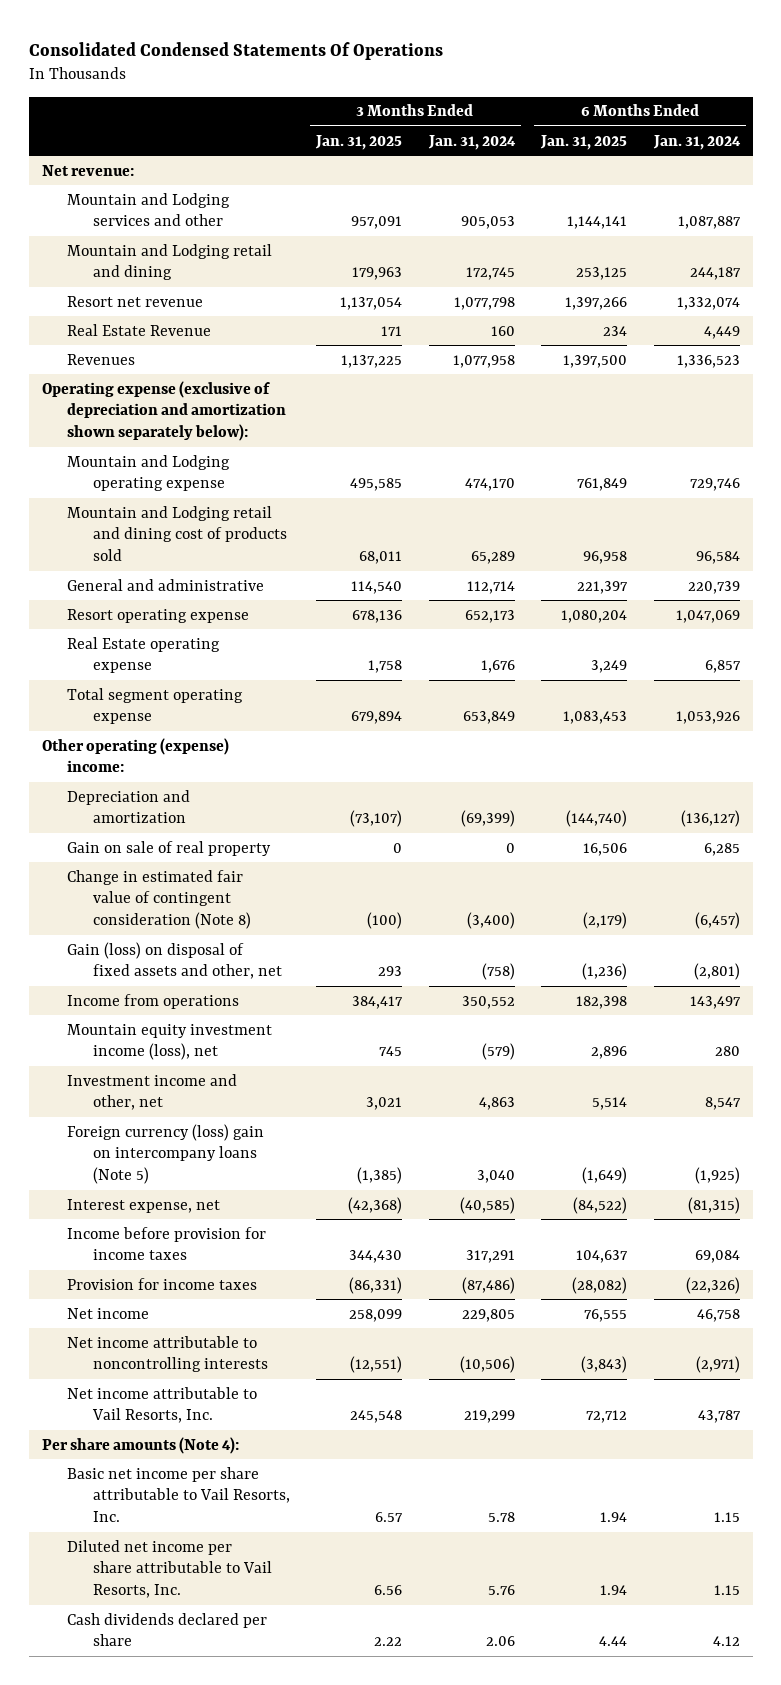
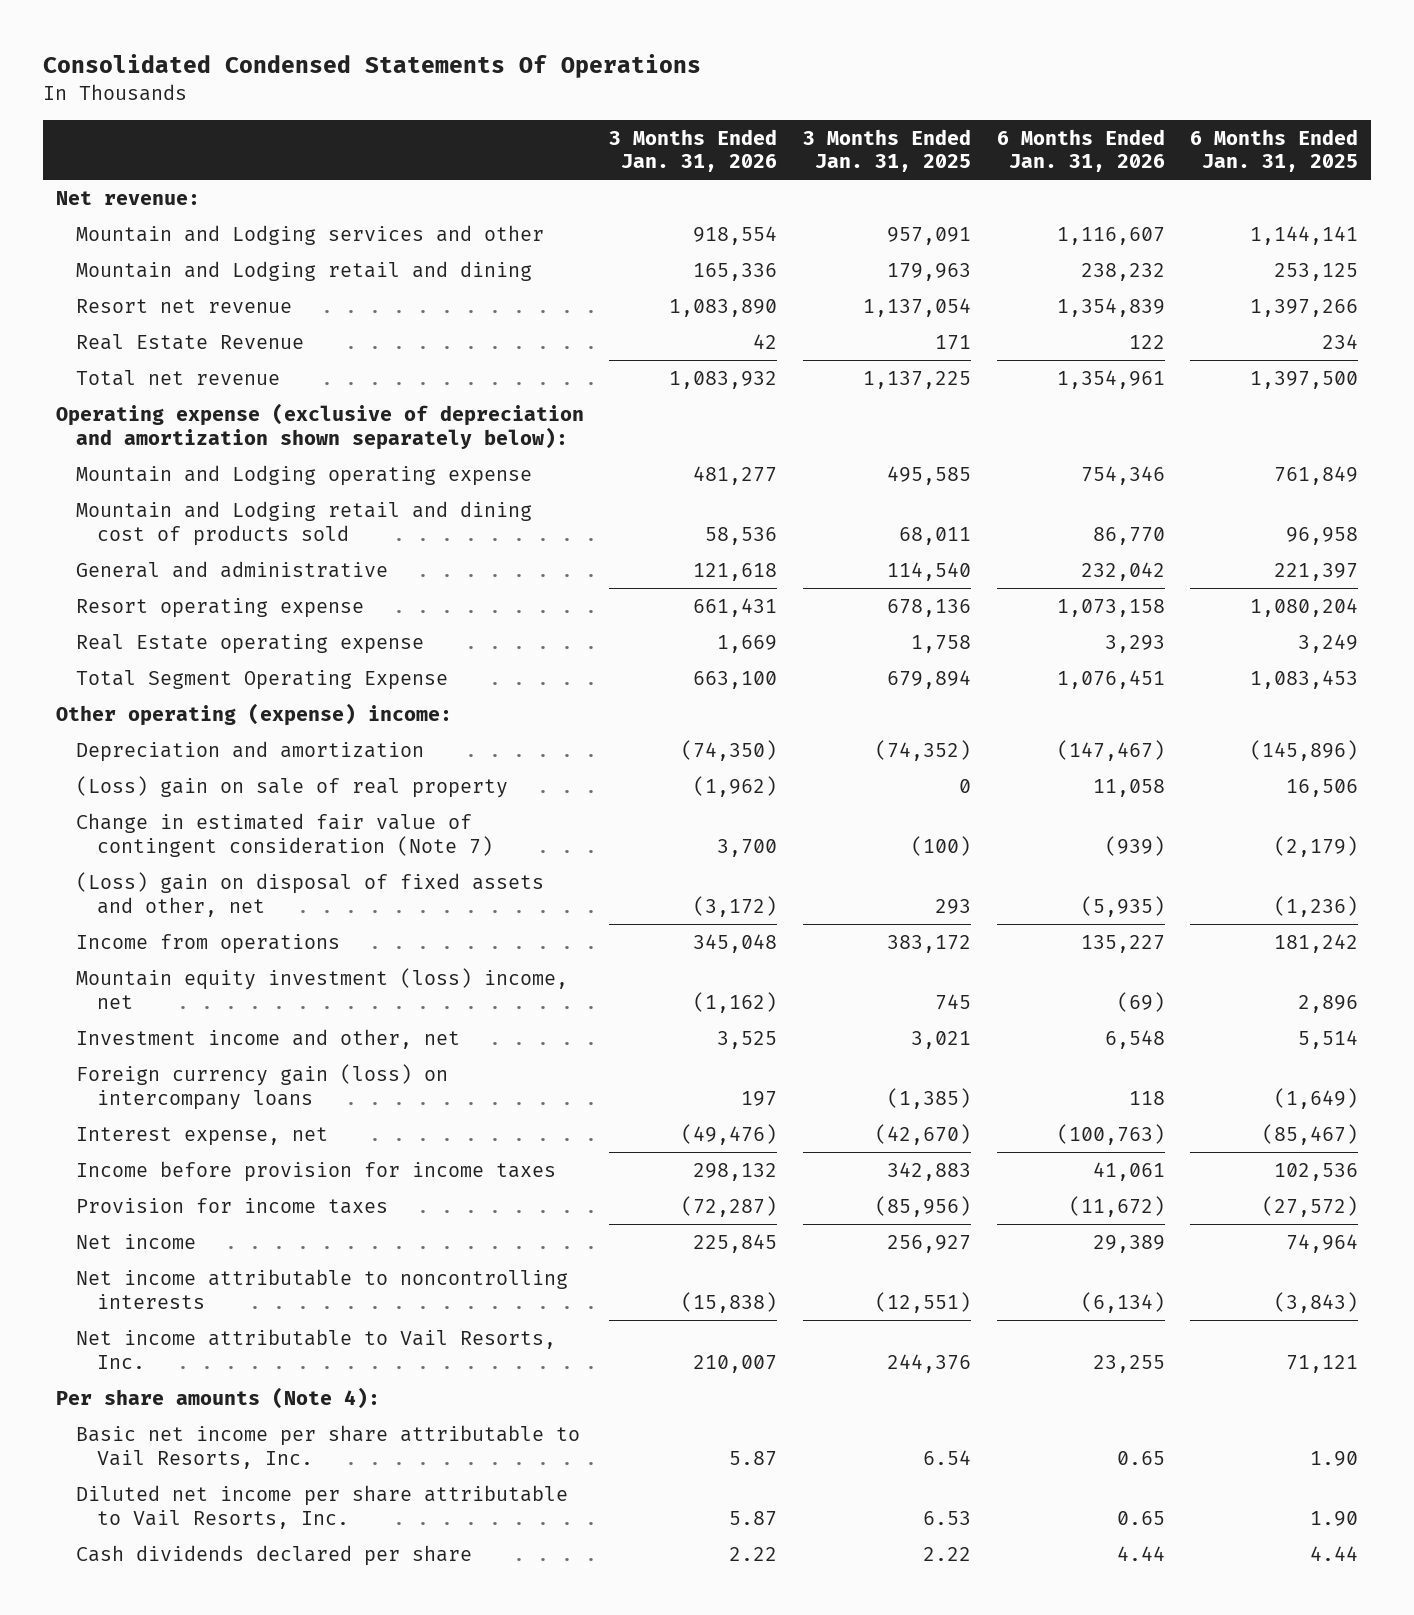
[427,134,516,150] Jan. 31, 2024 -> none
[652,134,741,150] Jan. 31, 2024 -> none
none -> [609,128,778,173] 3 Months Ended Jan. 31, 2026
none -> [996,128,1165,173] 6 Months Ended Jan. 31, 2026
[67,353,136,365] Revenues -> [76,369,281,386] Total net revenue
[67,687,244,725] Total segment operating expense -> [76,669,449,690] Total Segment Operating Expense
[350,810,403,828] (73,107) -> [875,739,972,761] (74,352)
[566,810,628,828] (144,740) -> [1250,739,1359,761] (145,896)
[67,840,272,856] Gain on sale of real property -> [76,775,509,798] (Loss) gain on sale of real property
[67,869,251,929] Change in estimated fair value of contingent consideration (Note 8) -> [76,812,494,857] Change in estimated fair value of contingent consideration (Note 7)
[67,941,282,980] Gain (loss) on disposal of fixed assets and other, net -> [76,871,545,917] (Loss) gain on disposal of fixed assets and other, net
[352,995,404,1009] 384,417 -> [887,934,972,953] 383,172
[576,995,628,1009] 182,398 -> [1274,933,1359,953] 181,242
[67,1023,273,1061] Mountain equity investment income (loss), net -> [76,967,569,1009] Mountain equity investment (loss) income, net
[67,1123,265,1184] Foreign currency (loss) gain on intercompany loans (Note 5) -> [76,1063,449,1110] Foreign currency gain (loss) on intercompany loans
[348,1196,403,1214] (42,368) -> [875,1123,972,1145] (42,670)
[573,1196,628,1214] (84,522) -> [1262,1123,1359,1145] (85,467)
[349,1250,403,1264] 344,430 -> [887,1161,972,1181] 342,883
[576,1250,629,1264] 104,637 -> [1274,1162,1359,1181] 102,536
[349,1276,403,1294] (86,331) -> [875,1195,972,1217] (85,956)
[572,1276,628,1294] (28,082) -> [1262,1195,1359,1217] (27,572)
[349,1308,403,1322] 258,099 -> [887,1234,972,1253] 256,927
[584,1308,628,1322] 76,555 -> [1286,1233,1359,1253] 74,964
[350,1410,403,1424] 245,548 -> [887,1353,972,1373] 244,376
[586,1410,628,1424] 72,712 -> [1286,1354,1359,1373] 71,121
[375,1511,404,1522] 6.57 -> [923,1449,972,1465] 6.54
[600,1511,628,1522] 1.94 -> [1310,1450,1359,1466] 1.90
[374,1584,403,1595] 6.56 -> [923,1510,972,1525] 6.53
[600,1584,628,1595] 1.94 -> [1310,1510,1359,1526] 1.90

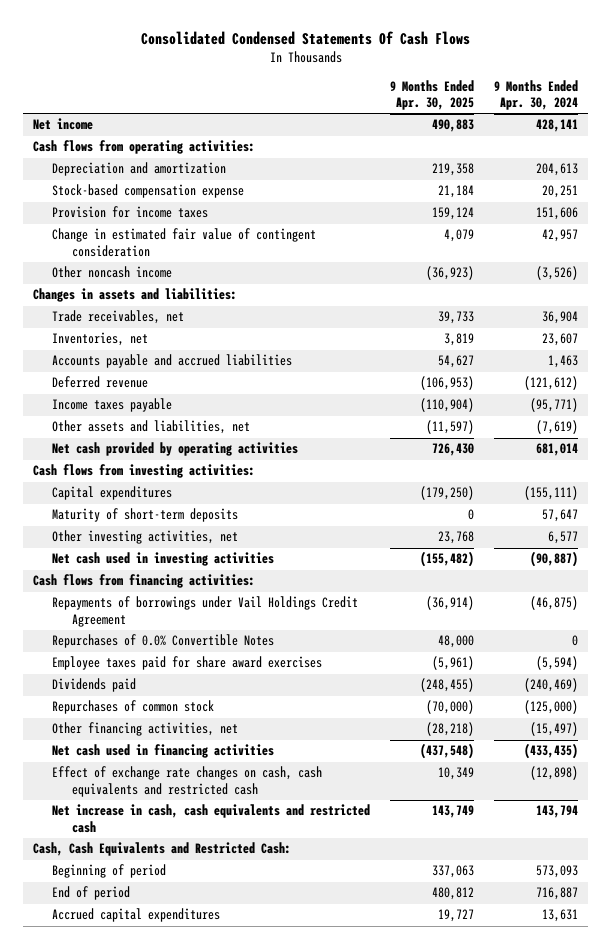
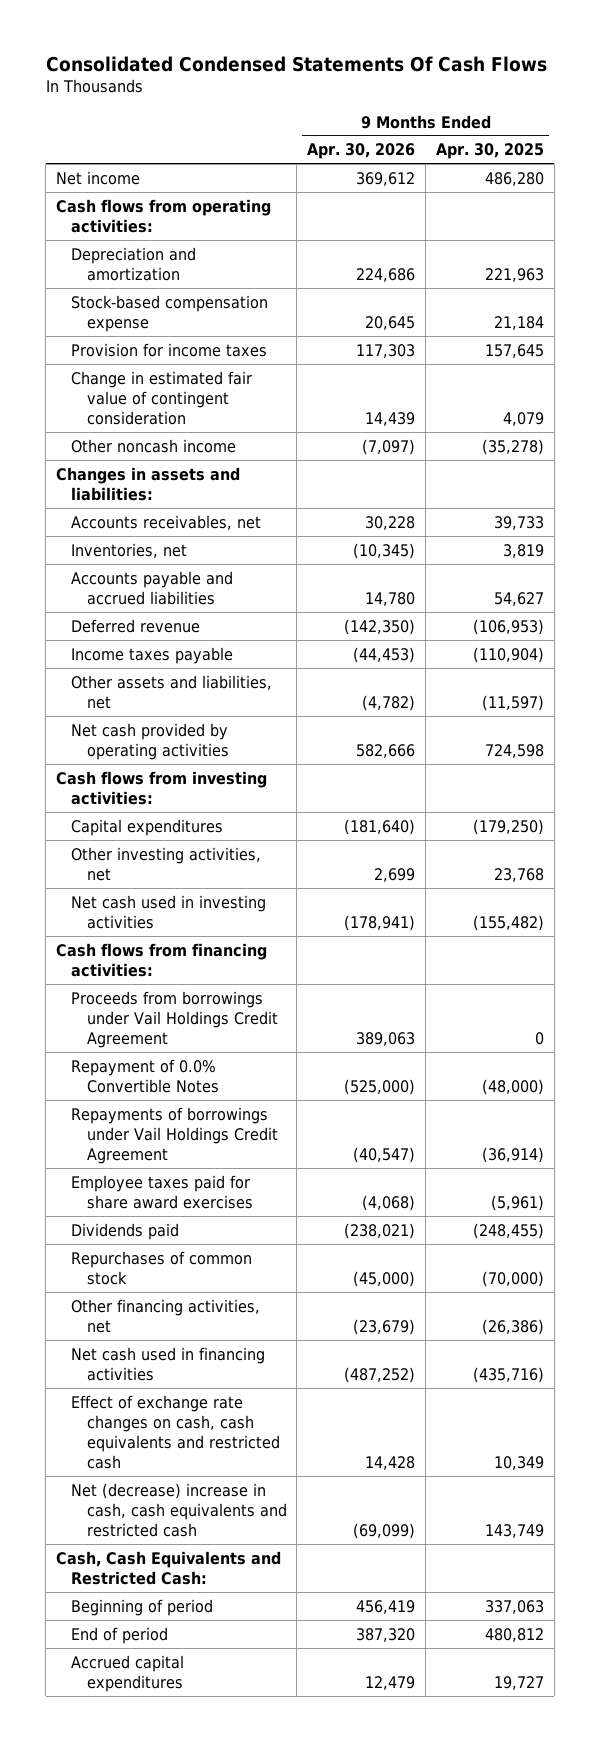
[493,80,578,111] 9 Months Ended Apr. 30, 2024 -> none
none -> [307,143,416,160] Apr. 30, 2026
[432,119,475,133] 490,883 -> [484,171,544,186] 486,280
[432,163,475,177] 219,358 -> [484,267,544,282] 221,963
[432,207,475,221] 159,124 -> [484,343,544,358] 157,645
[426,266,475,281] (36,923) -> [481,438,544,455] (35,278)
[52,310,185,325] Trade receivables, net -> [71,514,262,530] Accounts receivables, net
[432,443,475,457] 726,430 -> [484,743,544,758] 724,598
[52,508,239,523] Maturity of short-term deposits -> none
none -> [71,990,278,1048] Proceeds from borrowings under Vail Holdings Credit Agreement
none -> [71,1058,219,1093] Repayment of 0.0% Convertible Notes
[52,634,275,649] Repurchases of 0.0% Convertible Notes -> none
[426,722,475,737] (28,218) -> [481,1318,544,1335] (26,386)
[420,743,475,760] (437,548) -> [472,1366,544,1383] (435,716)
[52,804,371,833] Net increase in cash, cash equivalents and restricted cash -> [71,1482,287,1537] Net (decrease) increase in cash, cash equivalents and restricted cash

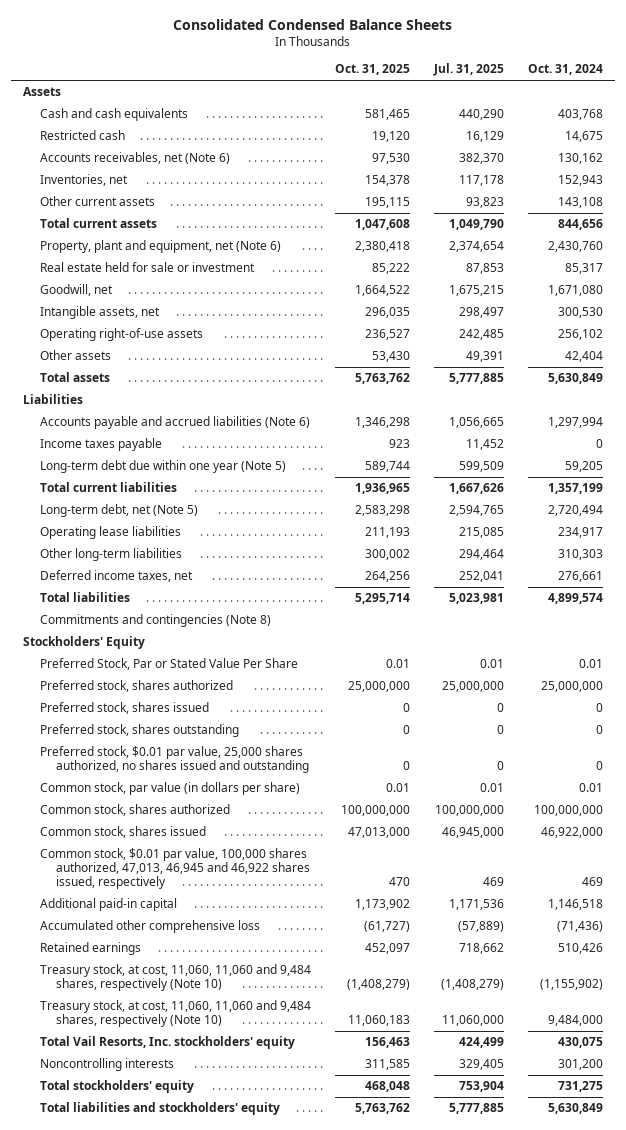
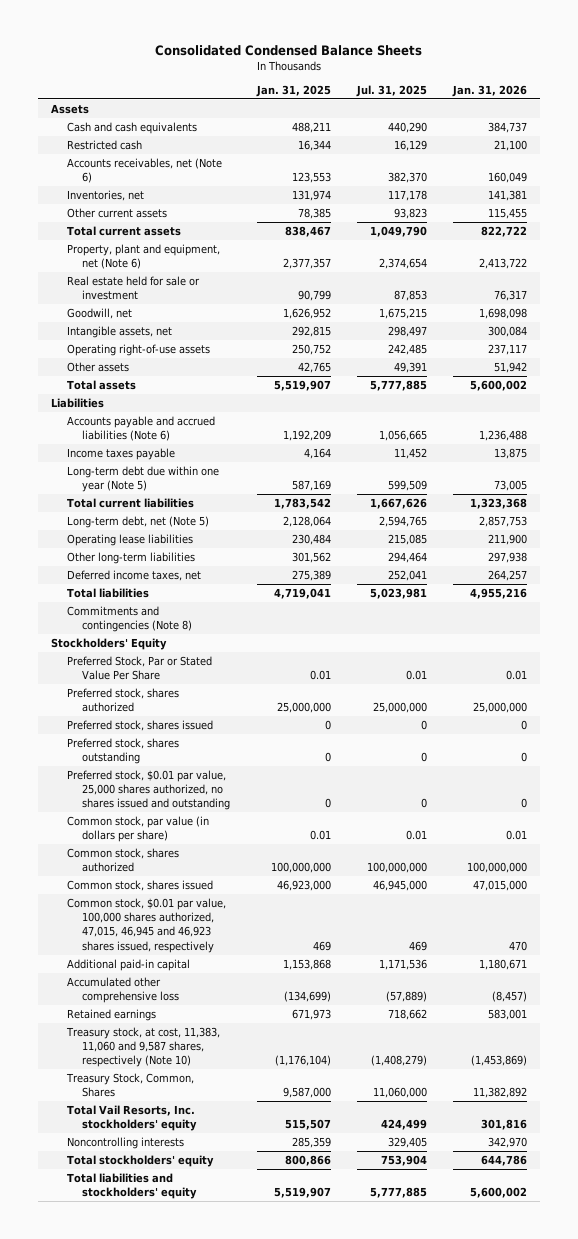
[334,64,410,76] Oct. 31, 2025 -> none
[528,64,604,76] Oct. 31, 2024 -> none
none -> [255,84,331,97] Jan. 31, 2025
none -> [452,84,528,97] Jan. 31, 2026
[39,848,311,890] Common stock, $0.01 par value, 100,000 shares authorized, 47,013, 46,945 and 46,922 shares issued, respectively -> [66,898,226,953] Common stock, $0.01 par value, 100,000 shares authorized, 47,015, 46,945 and 46,923 shares issued, respectively
[39,964,311,992] Treasury stock, at cost, 11,060, 11,060 and 9,484 shares, respectively (Note 10) -> [65,1027,220,1068] Treasury stock, at cost, 11,383, 11,060 and 9,587 shares, respectively (Note 10)
[39,1000,311,1028] Treasury stock, at cost, 11,060, 11,060 and 9,484 shares, respectively (Note 10) -> [65,1073,194,1098] Treasury Stock, Common, Shares

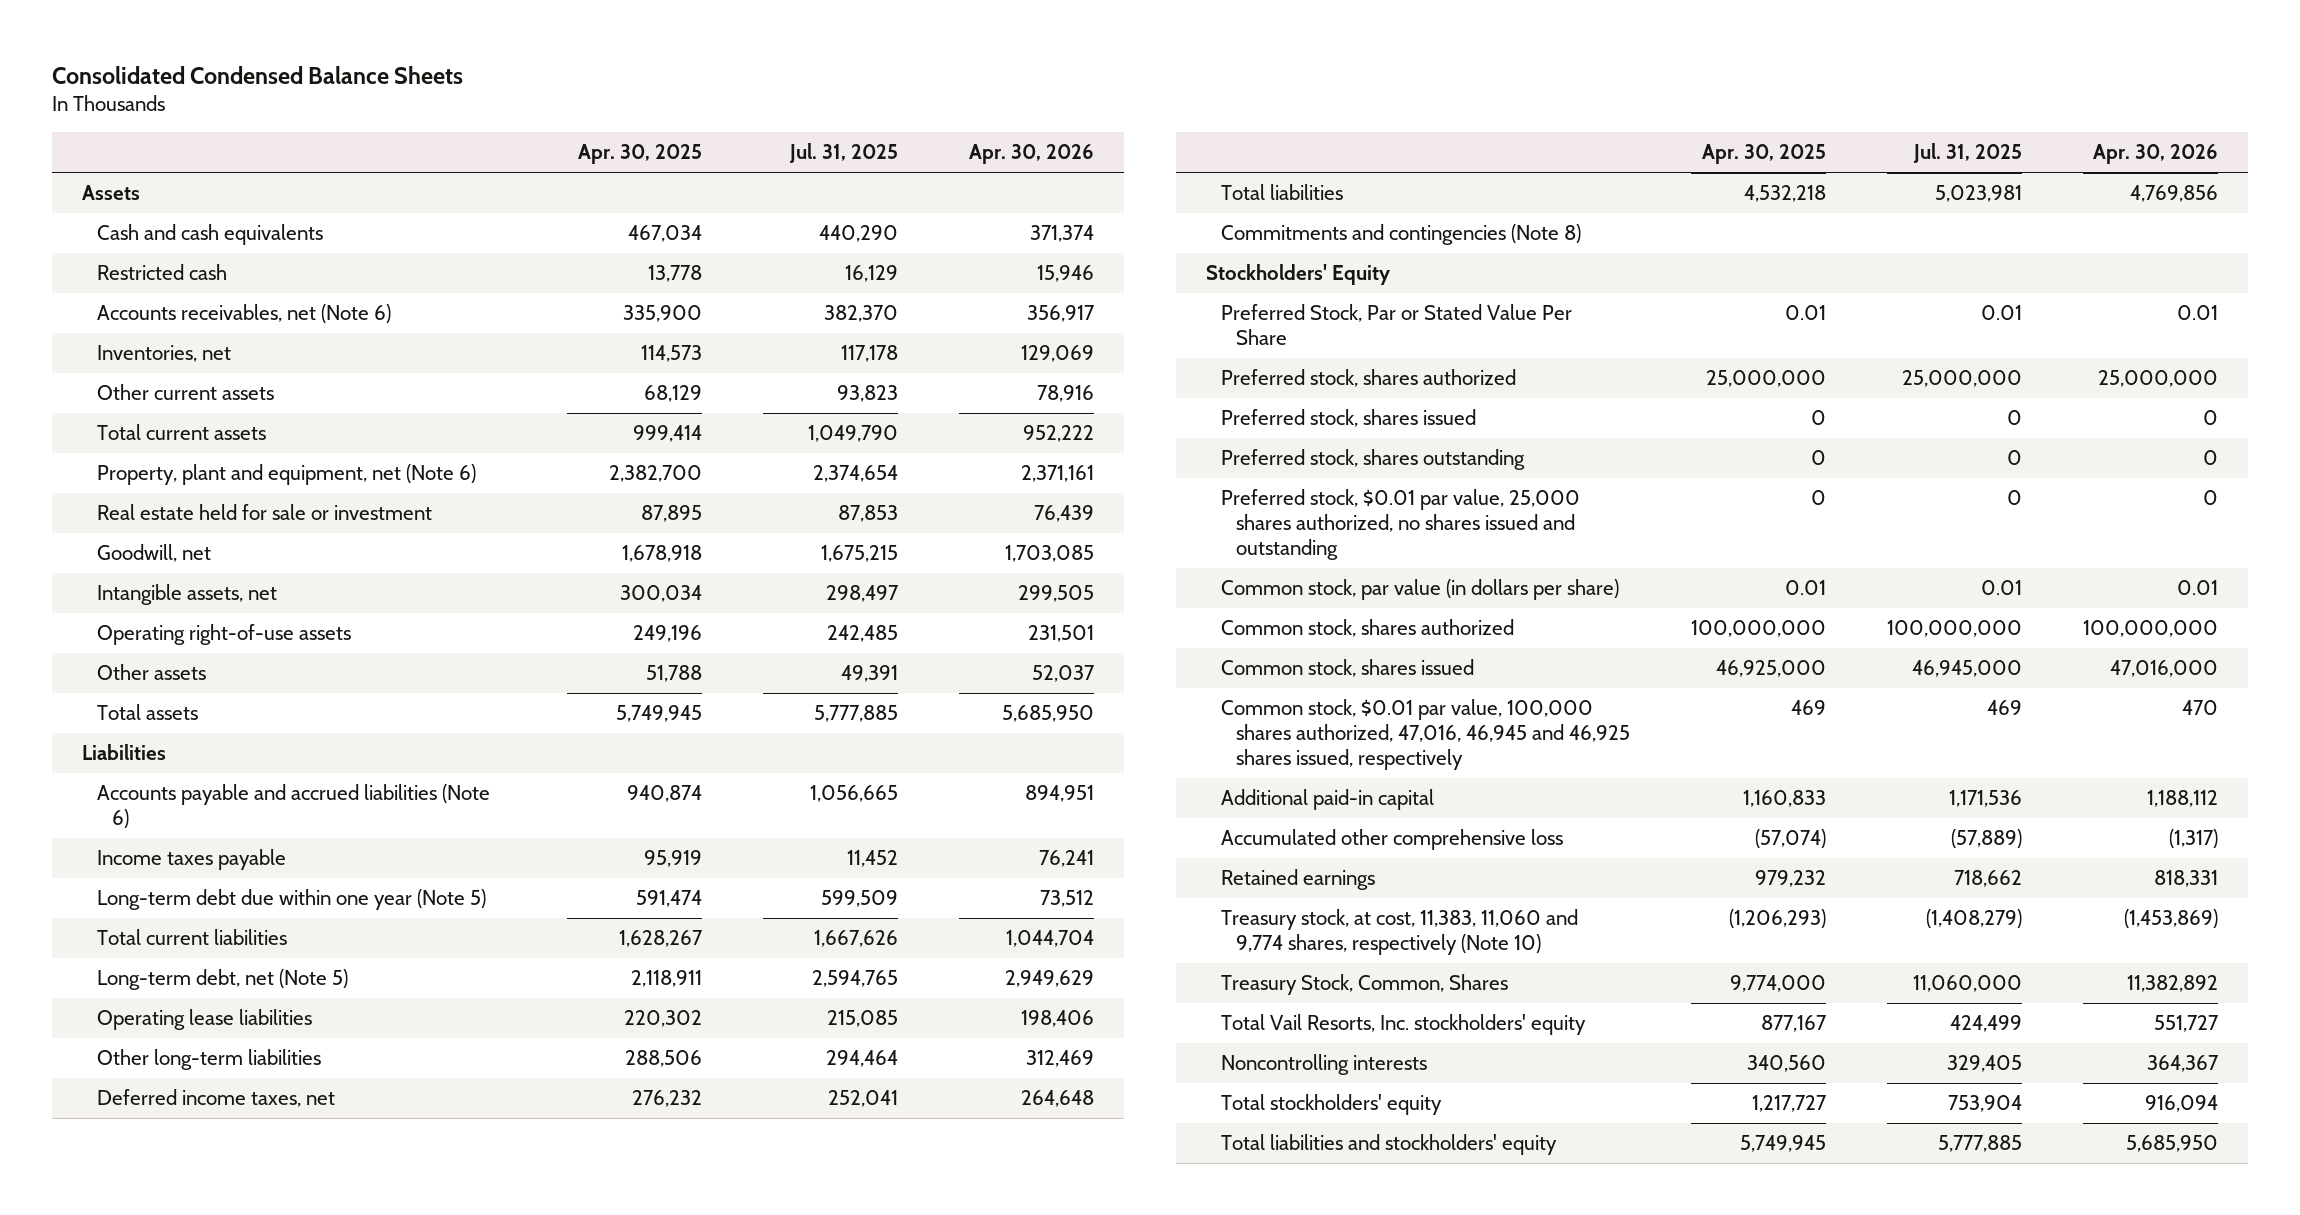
[255,84,331,97] Jan. 31, 2025 -> none
[452,84,528,97] Jan. 31, 2026 -> none
none -> [578,144,703,165] Apr. 30, 2025
none -> [968,144,1094,165] Apr. 30, 2026
[66,898,226,953] Common stock, $0.01 par value, 100,000 shares authorized, 47,015, 46,945 and 46,923 shares issued, respectively -> [1221,699,1631,771] Common stock, $0.01 par value, 100,000 shares authorized, 47,016, 46,945 and 46,925 shares issued, respectively
[65,1027,220,1068] Treasury stock, at cost, 11,383, 11,060 and 9,587 shares, respectively (Note 10) -> [1221,909,1579,956] Treasury stock, at cost, 11,383, 11,060 and 9,774 shares, respectively (Note 10)

